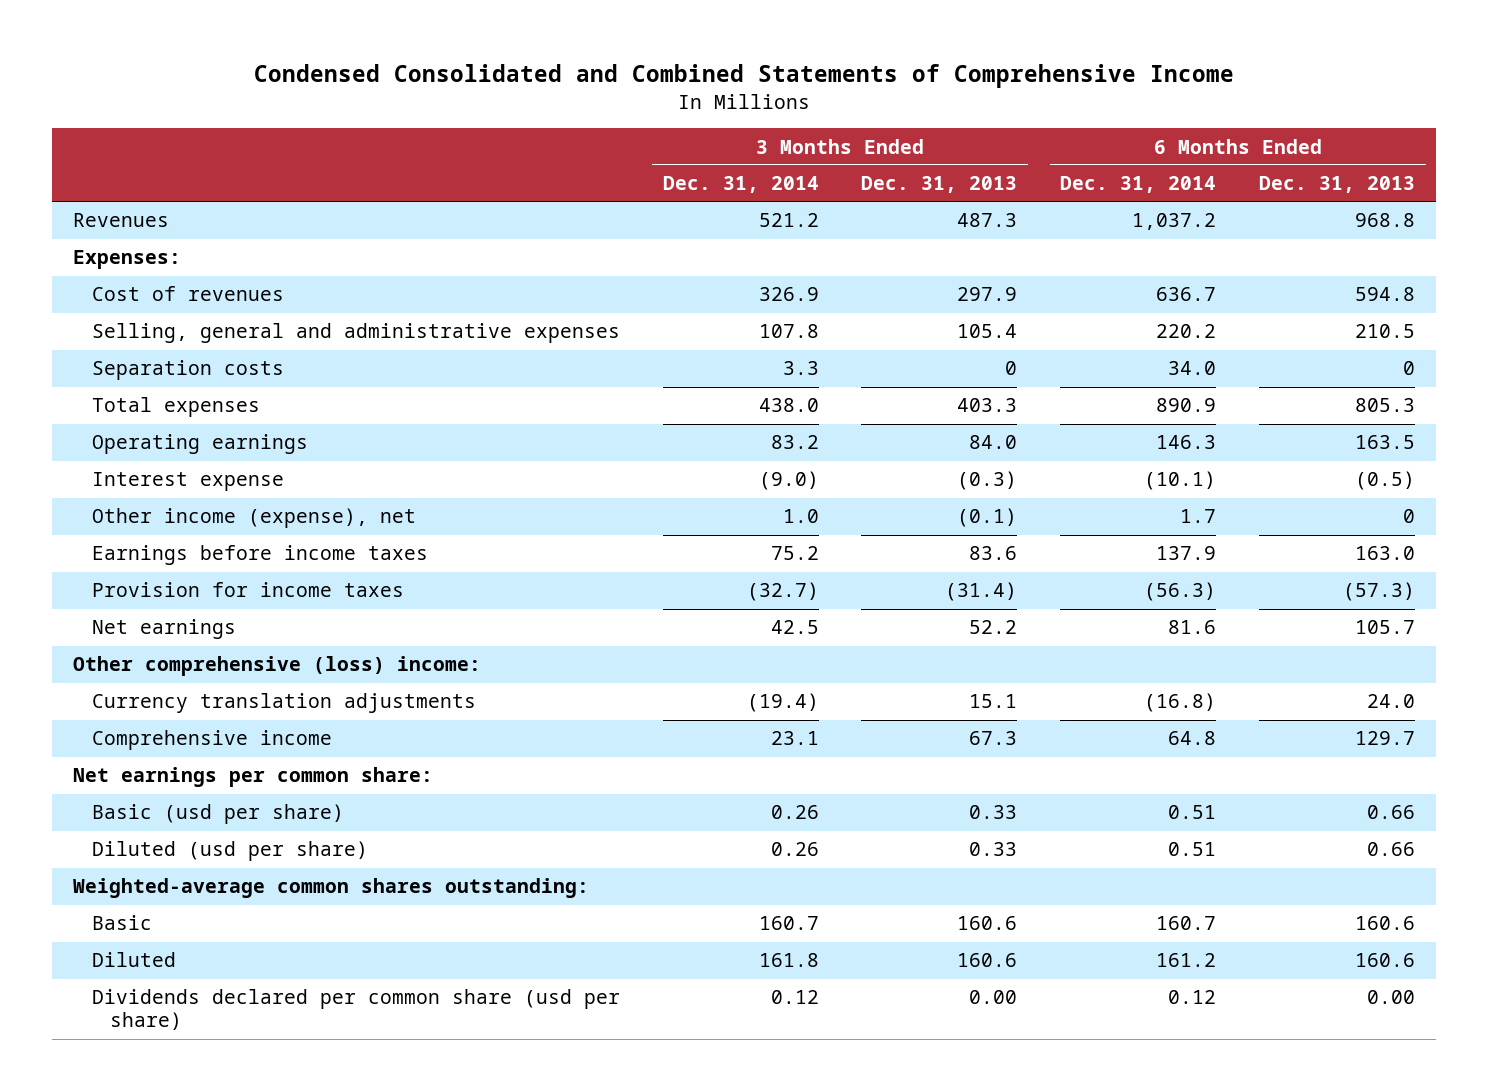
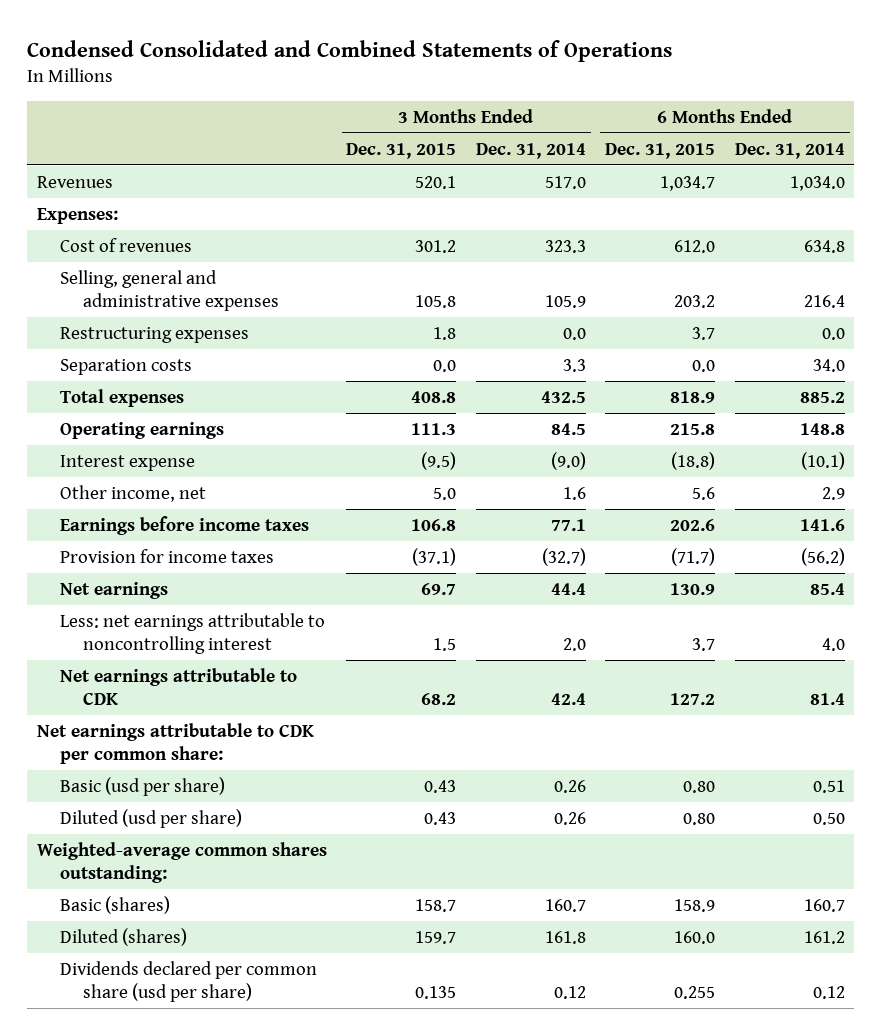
[254,64,1235,89] Condensed Consolidated and Combined Statements of Comprehensive Income -> [27,39,673,62] Condensed Consolidated and Combined Statements of Operations
[861,176,1018,194] Dec. 31, 2013 -> none
[1259,176,1416,194] Dec. 31, 2013 -> none
none -> [346,142,457,159] Dec. 31, 2015
none -> [605,142,716,159] Dec. 31, 2015
[758,213,819,228] 521.2 -> [544,175,586,189] 517.0
[1132,213,1217,231] 1,037.2 -> [789,175,845,191] 1,034.0
[758,287,819,302] 326.9 -> [544,239,586,253] 323.3
[1156,287,1217,302] 636.7 -> [803,239,845,253] 634.8
[758,324,819,339] 107.8 -> [544,295,586,309] 105.9
[1156,324,1217,339] 220.2 -> [803,295,845,309] 216.4
none -> [59,326,249,343] Restructuring expenses
[758,398,819,413] 438.0 -> [540,390,586,403] 432.5
[1156,398,1217,413] 890.9 -> [799,391,845,403] 885.2
[770,435,819,450] 83.2 -> [550,422,586,435] 84.5
[1156,435,1217,450] 146.3 -> [799,422,845,435] 148.8
[73,656,482,677] Other comprehensive (loss) income: -> none
[91,693,476,714] Currency translation adjustments -> none
[91,730,332,751] Comprehensive income -> none
[91,508,416,529] Other income (expense), net -> [59,484,206,502] Other income, net
[782,509,819,524] 1.0 -> [562,486,586,500] 1.6
[1180,509,1217,524] 1.7 -> [821,486,845,500] 2.9
[770,546,819,561] 75.2 -> [550,518,586,531] 77.1
[1156,546,1217,561] 137.9 -> [799,518,845,531] 141.6
[1144,582,1217,602] (56.3) -> [800,547,845,566] (56.2)
[770,620,819,635] 42.5 -> [550,582,586,595] 44.4
[1168,620,1217,635] 81.6 -> [809,582,845,595] 85.4
none -> [59,612,325,655] Less: net earnings attributable to noncontrolling interest
none -> [59,667,297,706] Net earnings attributable to CDK
[73,767,434,788] Net earnings per common share: -> [37,722,315,765] Net earnings attributable to CDK per common share:
[1168,842,1217,857] 0.51 -> [812,812,845,825] 0.50
[91,915,152,931] Basic -> [59,895,170,914] Basic (shares)
[91,952,176,968] Diluted -> [59,927,187,946] Diluted (shares)

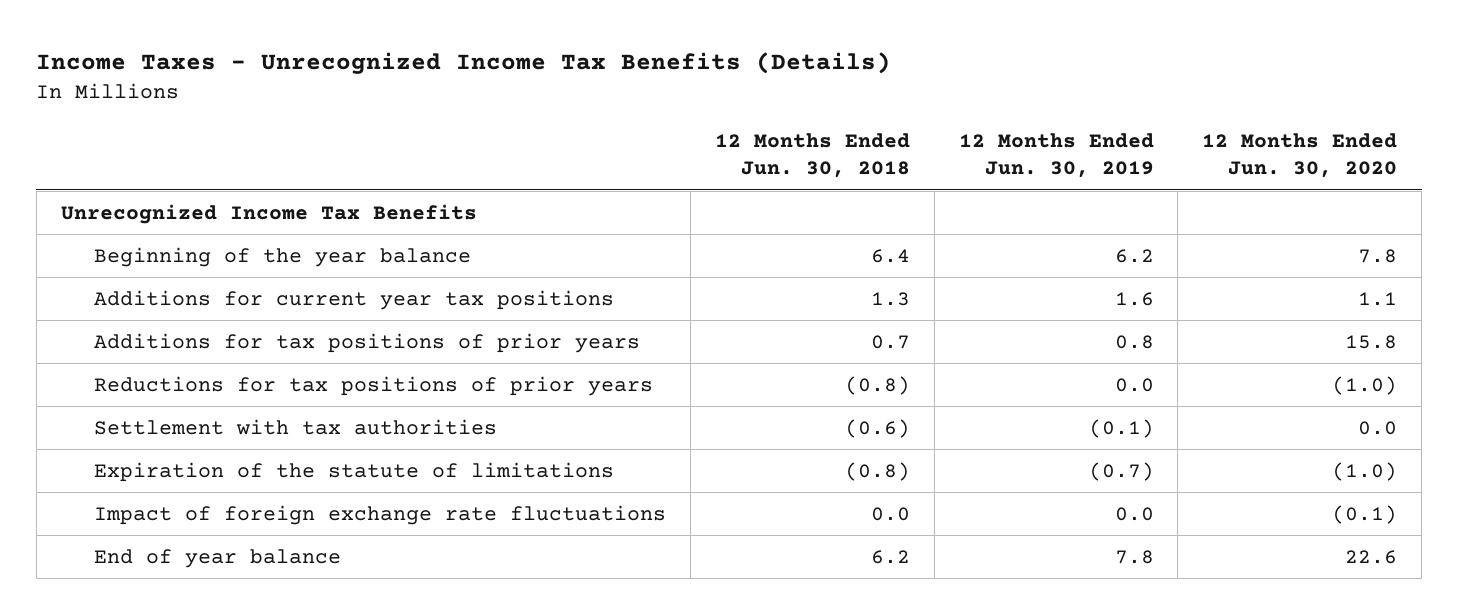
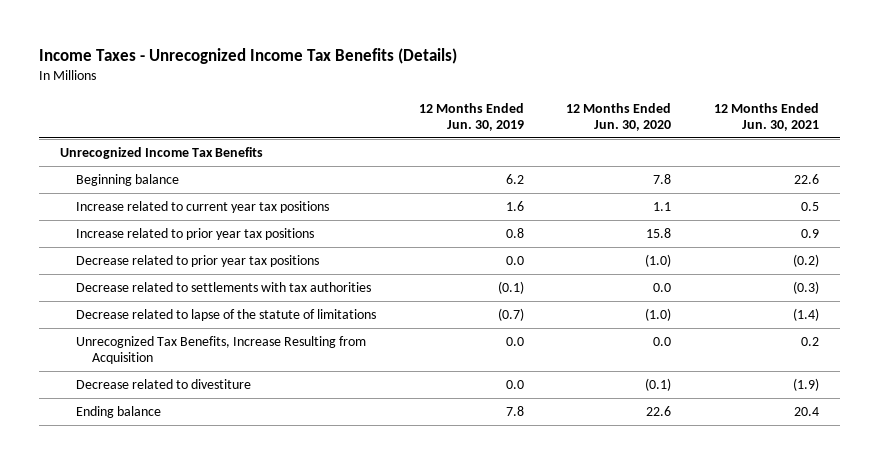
[714,133,910,179] 12 Months Ended Jun. 30, 2018 -> none
none -> [713,102,819,131] 12 Months Ended Jun. 30, 2021
[94,246,472,267] Beginning of the year balance -> [76,173,180,186] Beginning balance
[94,289,615,310] Additions for current year tax positions -> [76,200,330,213] Increase related to current year tax positions
[94,332,641,353] Additions for tax positions of prior years -> [76,227,315,240] Increase related to prior year tax positions
[94,375,654,396] Reductions for tax positions of prior years -> [76,254,320,267] Decrease related to prior year tax positions
[94,418,498,435] Settlement with tax authorities -> [76,281,372,292] Decrease related to settlements with tax authorities
[94,461,615,482] Expiration of the statute of limitations -> [76,308,377,321] Decrease related to lapse of the statute of limitations
none -> [76,335,367,365] Unrecognized Tax Benefits, Increase Resulting from Acquisition
[94,504,667,525] Impact of foreign exchange rate fluctuations -> [76,378,252,389] Decrease related to divestiture
[94,548,342,568] End of year balance -> [76,405,162,418] Ending balance

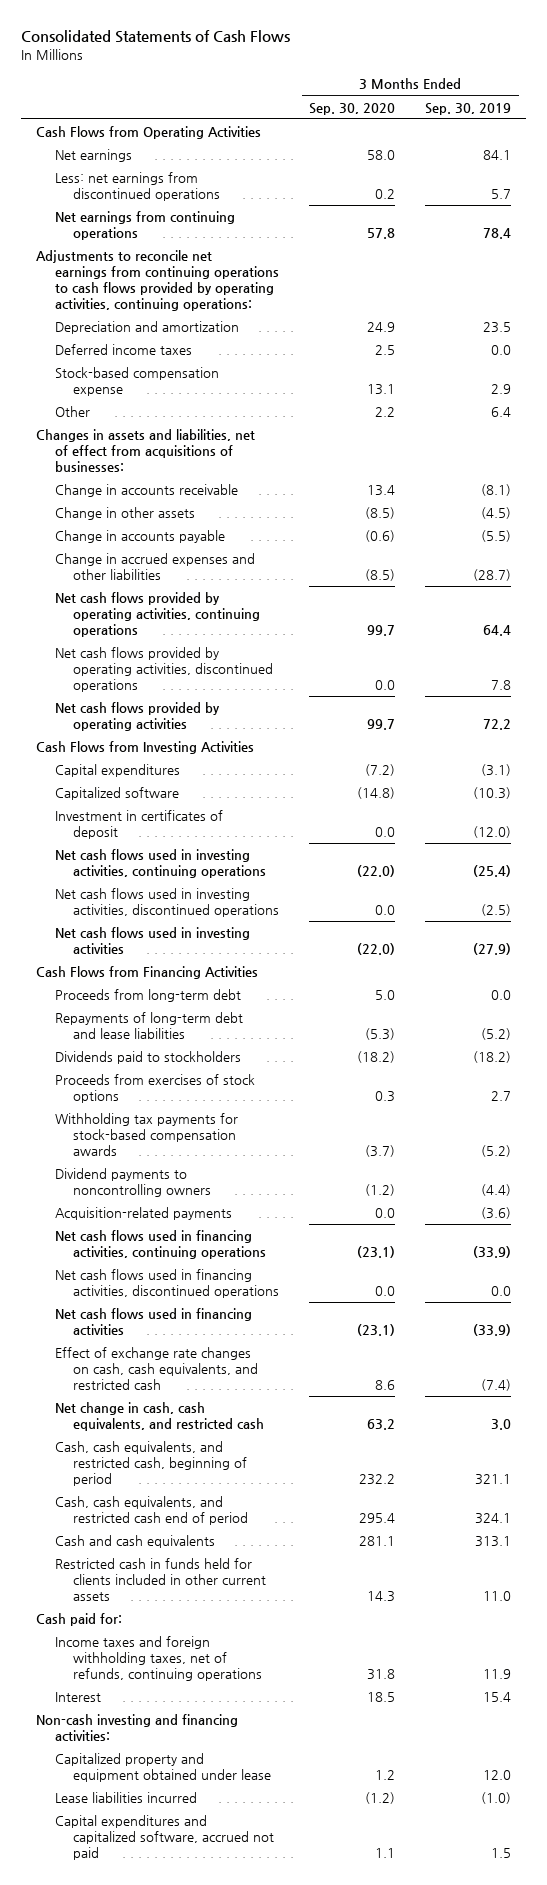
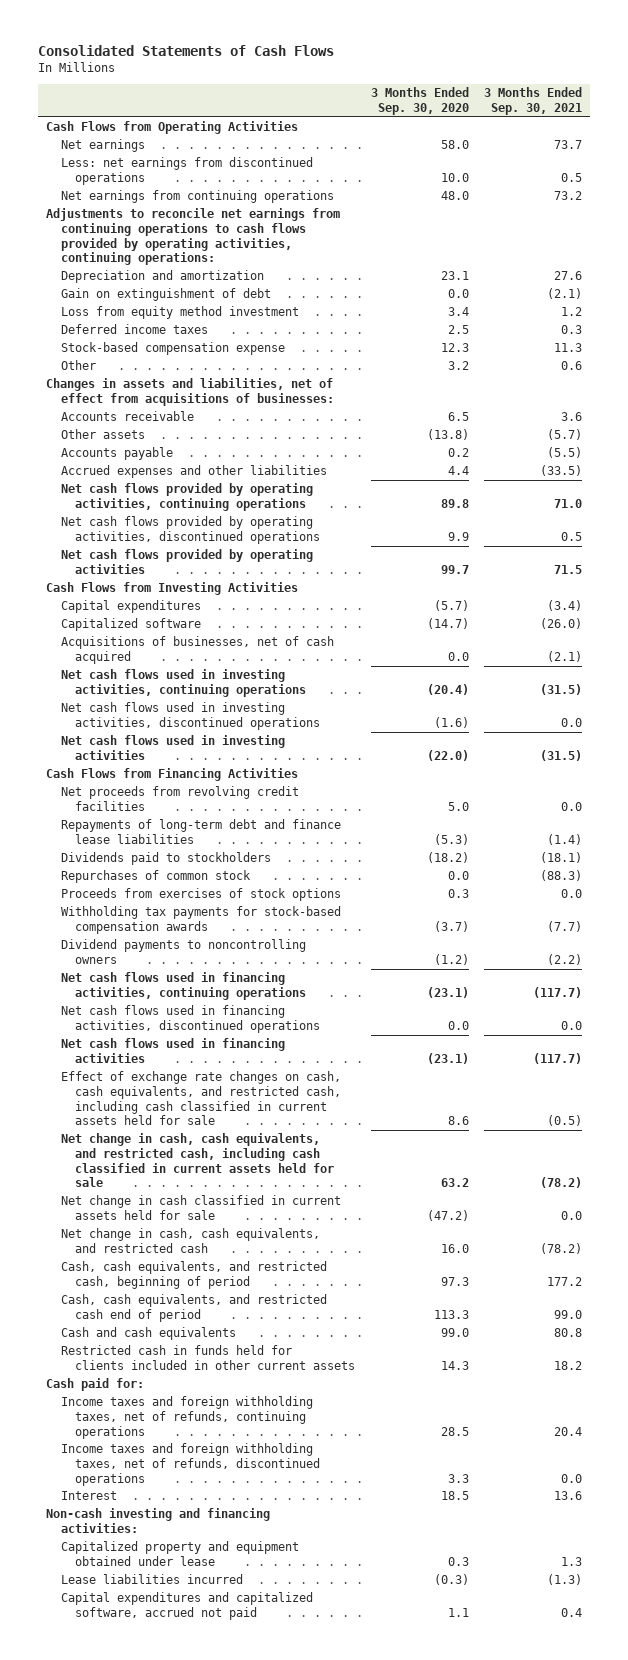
[425,102,512,115] Sep. 30, 2019 -> none
none -> [484,87,583,115] 3 Months Ended Sep. 30, 2021
[375,189,396,200] 0.2 -> [440,172,469,182] 10.0
[367,228,396,240] 57.8 -> [440,191,469,201] 48.0
[367,322,396,333] 24.9 -> [440,271,469,281] 23.1
none -> [60,288,271,302] Gain on extinguishment of debt
none -> [60,306,299,320] Loss from equity method investment
[367,384,396,396] 13.1 -> [440,343,469,353] 12.3
[375,407,396,418] 2.2 -> [447,361,469,371] 3.2
[54,484,238,498] Change in accounts receivable -> [60,411,194,422] Accounts receivable
[367,485,396,497] 13.4 -> [447,412,469,422] 6.5
[54,507,195,521] Change in other assets -> [60,429,145,440] Other assets
[365,507,396,520] (8.5) -> [426,429,469,441] (13.8)
[54,530,225,544] Change in accounts payable -> [60,447,173,461] Accounts payable
[365,530,396,543] (0.6) -> [447,448,469,458] 0.2
[54,553,255,581] Change in accrued expenses and other liabilities -> [60,465,327,479] Accrued expenses and other liabilities
[365,569,396,582] (8.5) -> [447,466,469,476] 4.4
[367,625,396,637] 99.7 -> [440,498,469,508] 89.8
[375,680,396,691] 0.0 -> [447,531,469,541] 9.9
[54,810,223,840] Investment in certificates of deposit -> none
[365,764,396,777] (7.2) -> [433,600,469,612] (5.7)
[357,787,396,800] (14.8) -> [426,618,469,630] (14.7)
none -> [60,636,334,664] Acquisitions of businesses, net of cash acquired
[357,865,396,878] (22.0) -> [426,683,469,695] (20.4)
[375,905,396,916] 0.0 -> [433,716,469,728] (1.6)
[54,989,241,1003] Proceeds from long-term debt -> none
none -> [60,786,299,811] Net proceeds from revolving credit facilities
[54,1012,243,1040] Repayments of long-term debt and lease liabilities -> [60,819,341,844] Repayments of long-term debt and finance lease liabilities
none -> [60,870,251,884] Repurchases of common stock
[54,1207,232,1221] Acquisition-related payments -> none
[54,1347,259,1391] Effect of exchange rate changes on cash, cash equivalents, and restricted cash -> [60,1071,341,1126] Effect of exchange rate changes on cash, cash equivalents, and restricted cash, including cash classified in current assets held for sale
none -> [60,1133,334,1188] Net change in cash, cash equivalents, and restricted cash, including cash classified in current assets held for sale
none -> [60,1195,341,1220] Net change in cash classified in current assets held for sale
[367,1419,396,1431] 63.2 -> [440,1243,469,1253] 16.0
[359,1474,396,1486] 232.2 -> [440,1276,469,1286] 97.3
[359,1513,396,1524] 295.4 -> [433,1309,469,1319] 113.3
[359,1536,396,1547] 281.1 -> [440,1328,469,1338] 99.0
[367,1669,396,1681] 31.8 -> [440,1426,469,1436] 28.5
none -> [60,1443,320,1486] Income taxes and foreign withholding taxes, net of refunds, discontinued operations
[375,1770,396,1781] 1.2 -> [447,1556,469,1566] 0.3
[365,1792,396,1805] (1.2) -> [433,1574,469,1586] (0.3)

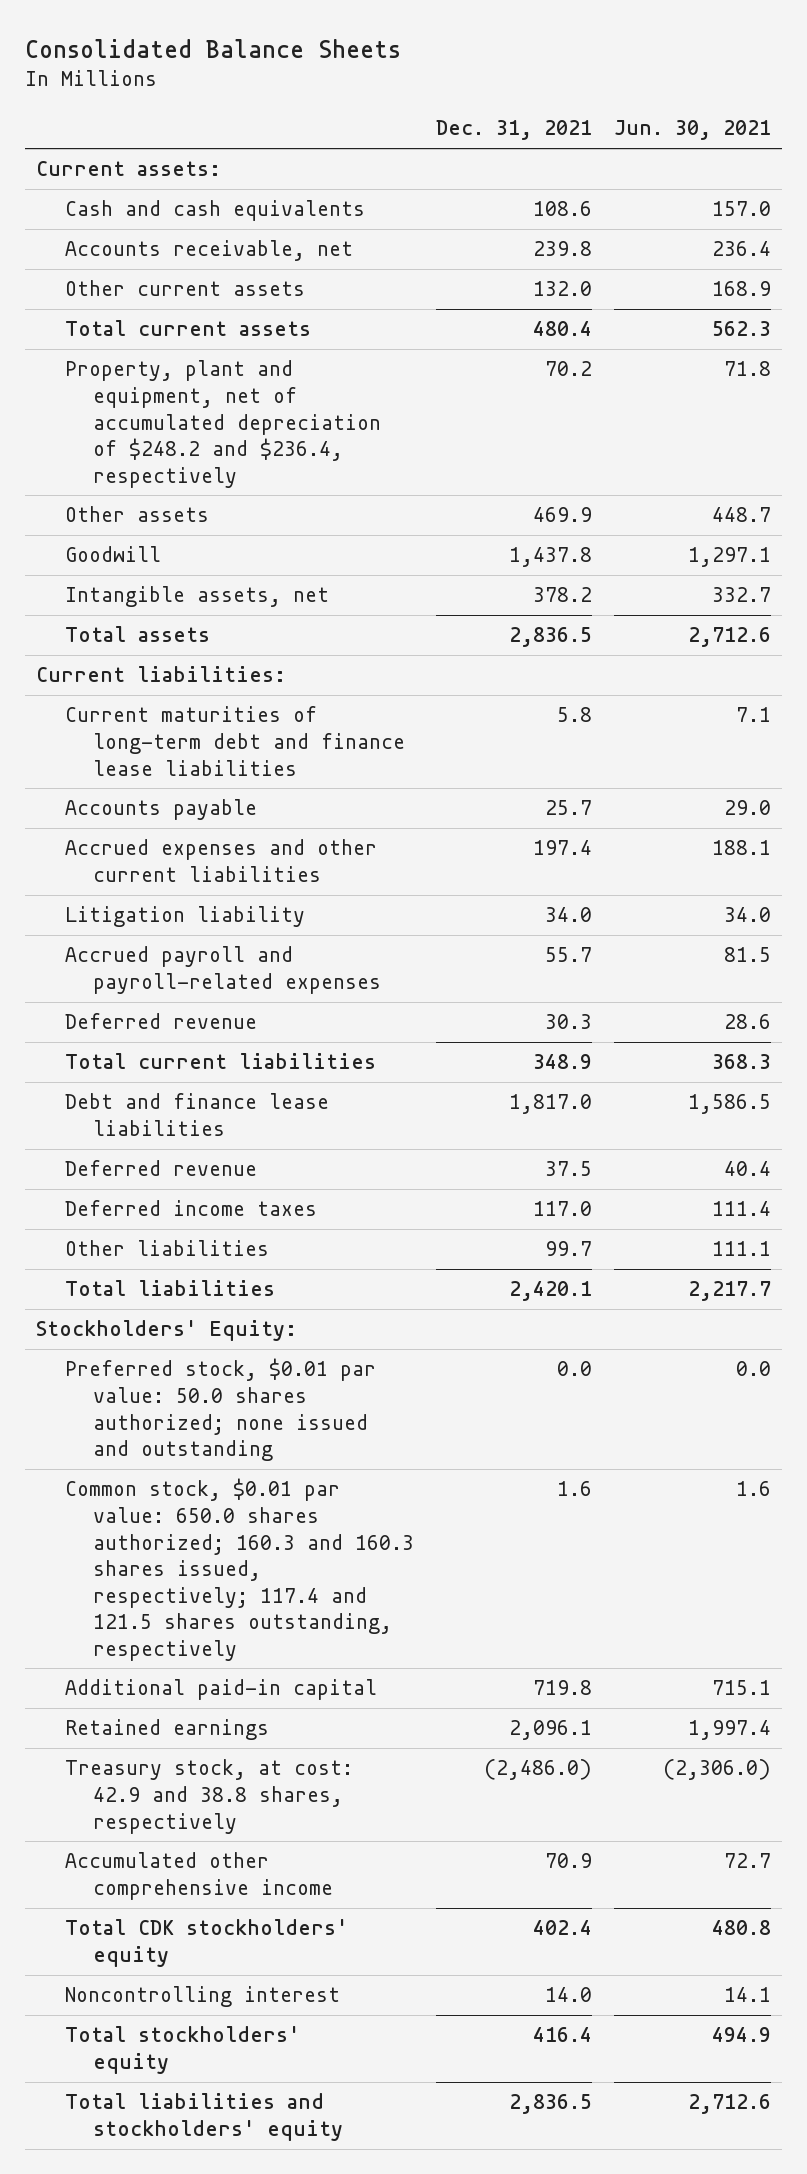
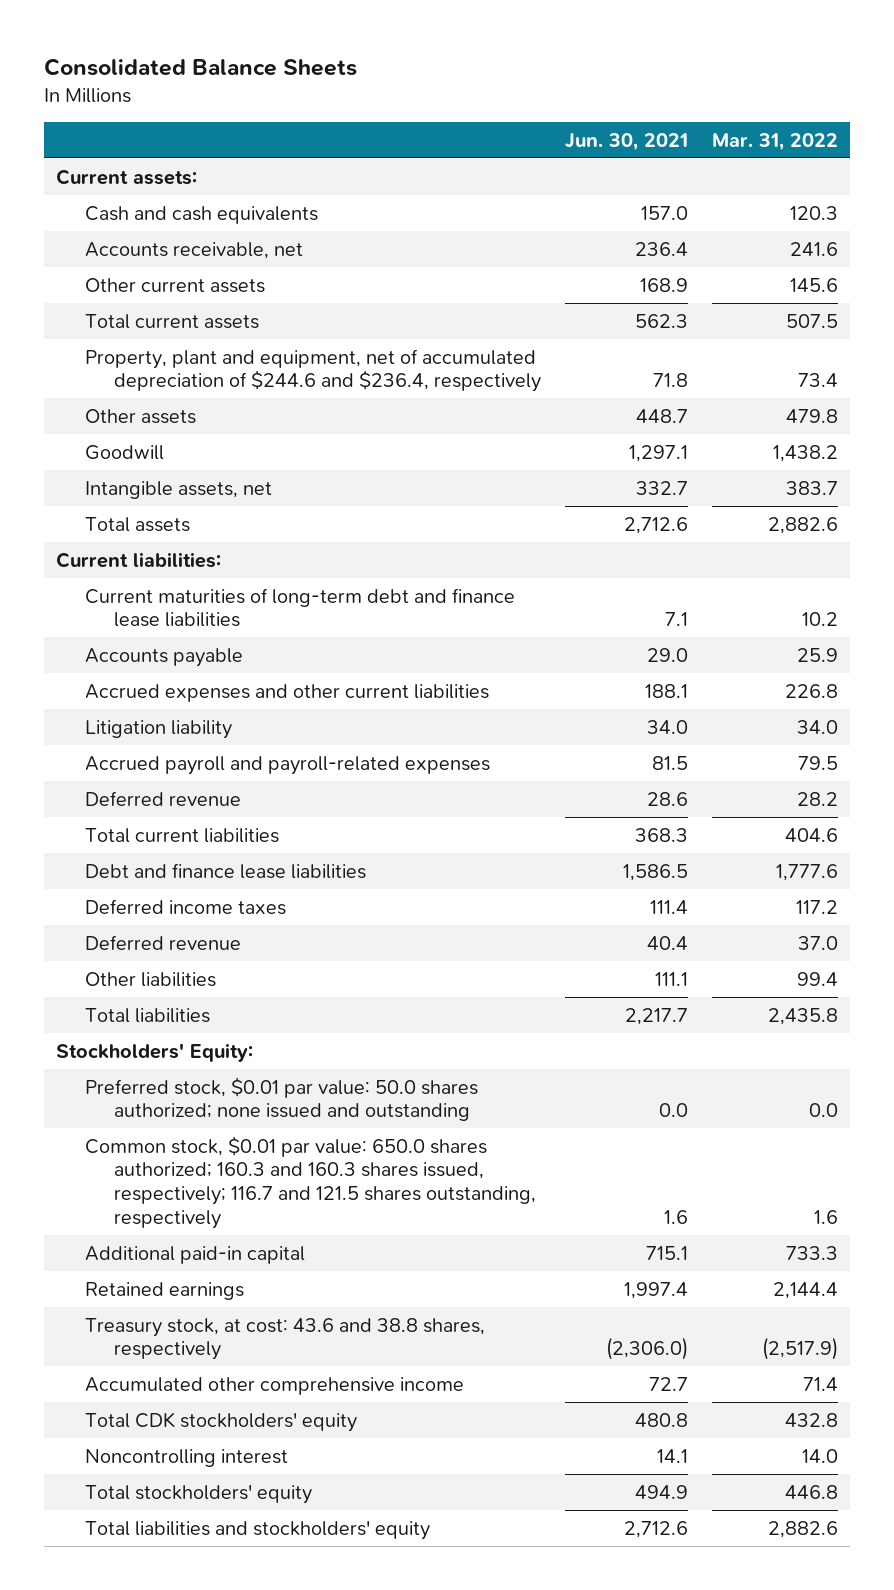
[436,120,593,141] Dec. 31, 2021 -> none
none -> [712,132,839,151] Mar. 31, 2022
[64,360,382,488] Property, plant and equipment, net of accumulated depreciation of $248.2 and $236.4, respectively -> [84,348,542,393] Property, plant and equipment, net of accumulated depreciation of $244.6 and $236.4, respectively
[64,1160,257,1177] Deferred revenue -> [84,934,241,950] Deferred revenue
[64,1478,415,1661] Common stock, $0.01 par value: 650.0 shares authorized; 160.3 and 160.3 shares issued, respectively; 117.4 and 121.5 shares outstanding, respectively -> [84,1135,537,1229] Common stock, $0.01 par value: 650.0 shares authorized; 160.3 and 160.3 shares issued, respectively; 116.7 and 121.5 shares outstanding, respectively
[64,1759,353,1834] Treasury stock, at cost: 42.9 and 38.8 shares, respectively -> [84,1317,485,1361] Treasury stock, at cost: 43.6 and 38.8 shares, respectively

